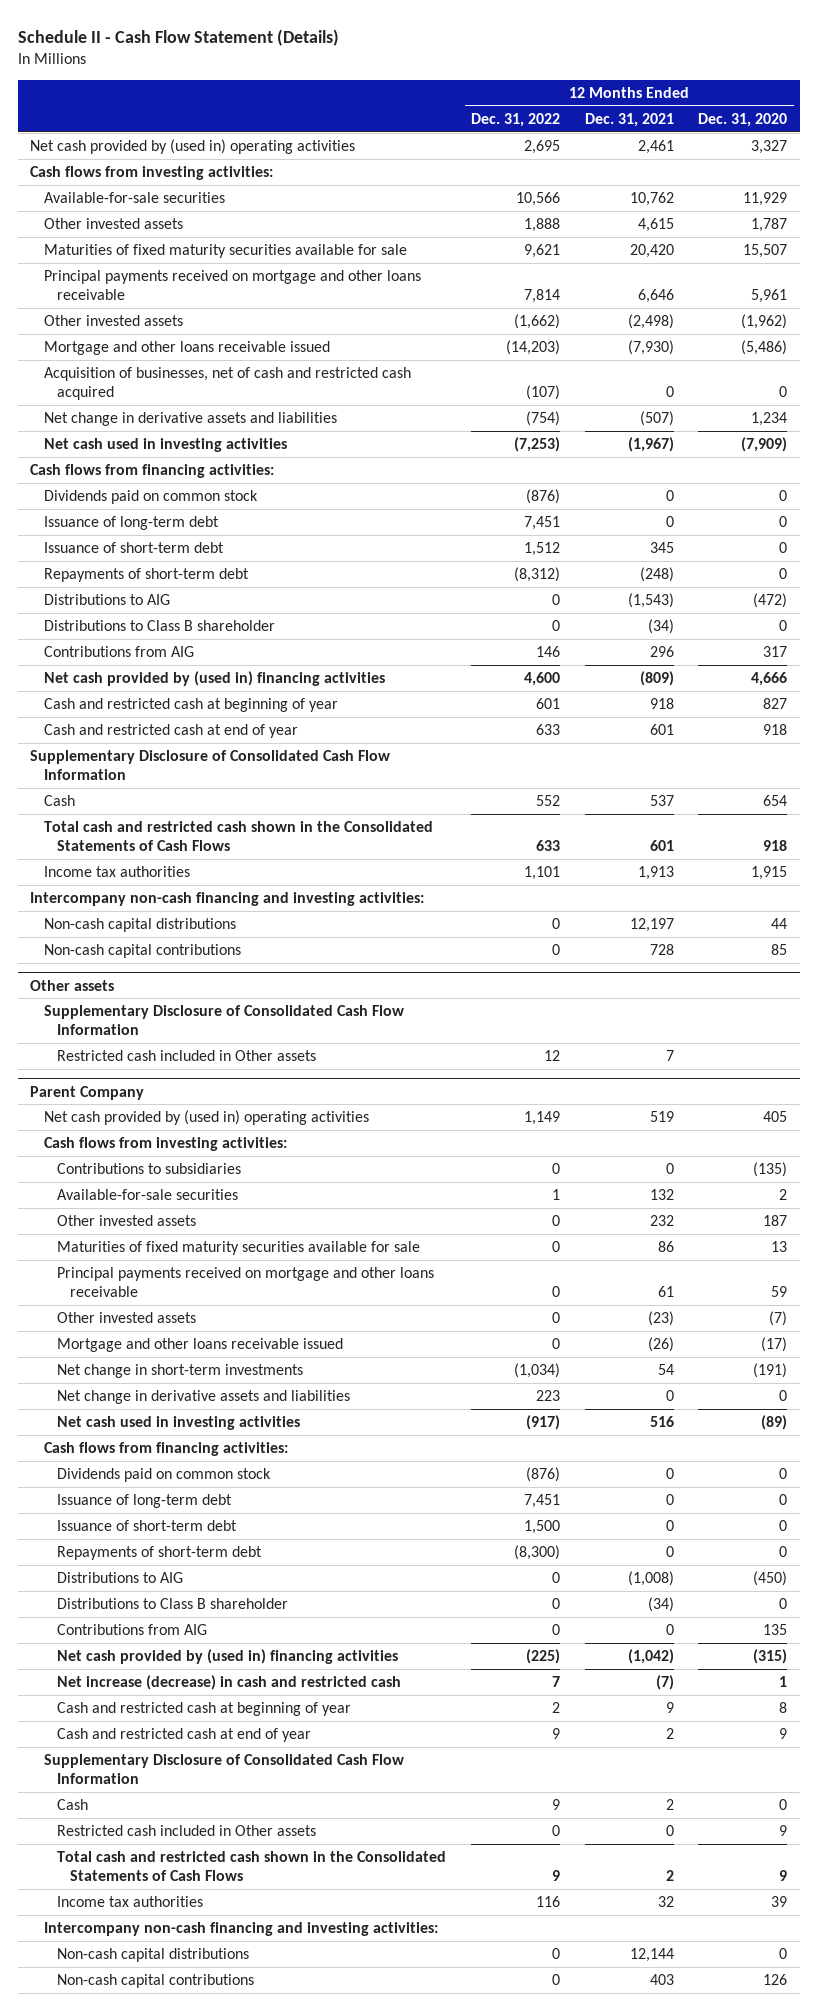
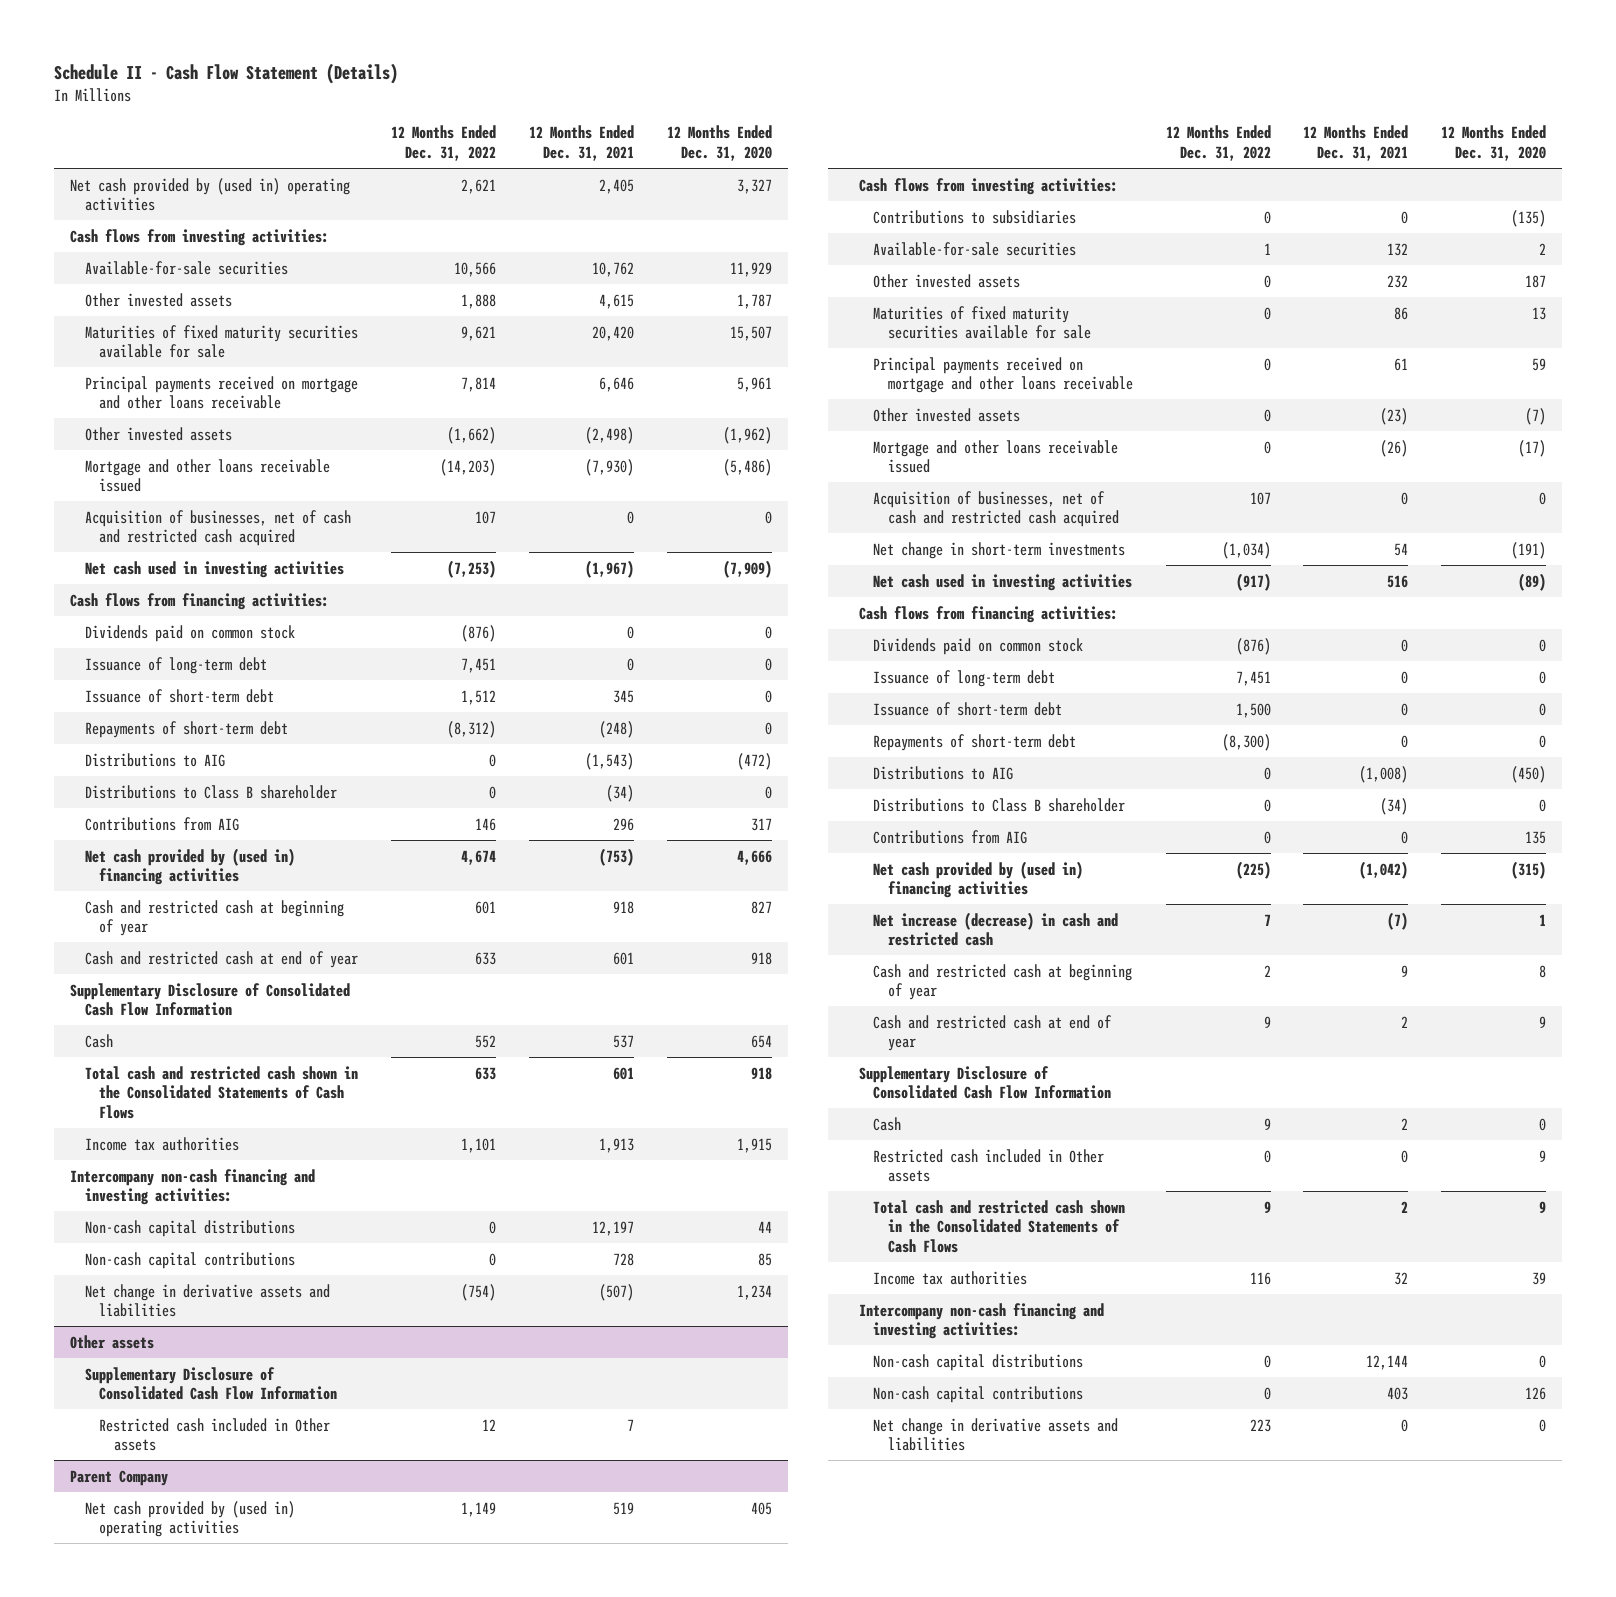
[523,140,560,155] 2,695 -> [461,178,497,194] 2,621
[637,140,674,155] 2,461 -> [598,178,634,194] 2,405
[525,384,560,400] (107) -> [475,510,497,524] 107
[523,672,560,687] 4,600 -> [461,849,497,865] 4,674
[639,671,674,687] (809) -> [598,847,634,866] (753)
[43,412,337,427] Net change in derivative assets and liabilities -> [84,1283,330,1318] Net change in derivative assets and liabilities
none -> [873,490,1119,528] Acquisition of businesses, net of cash and restricted cash acquired
[56,1390,350,1405] Net change in derivative assets and liabilities -> [873,1417,1119,1452] Net change in derivative assets and liabilities

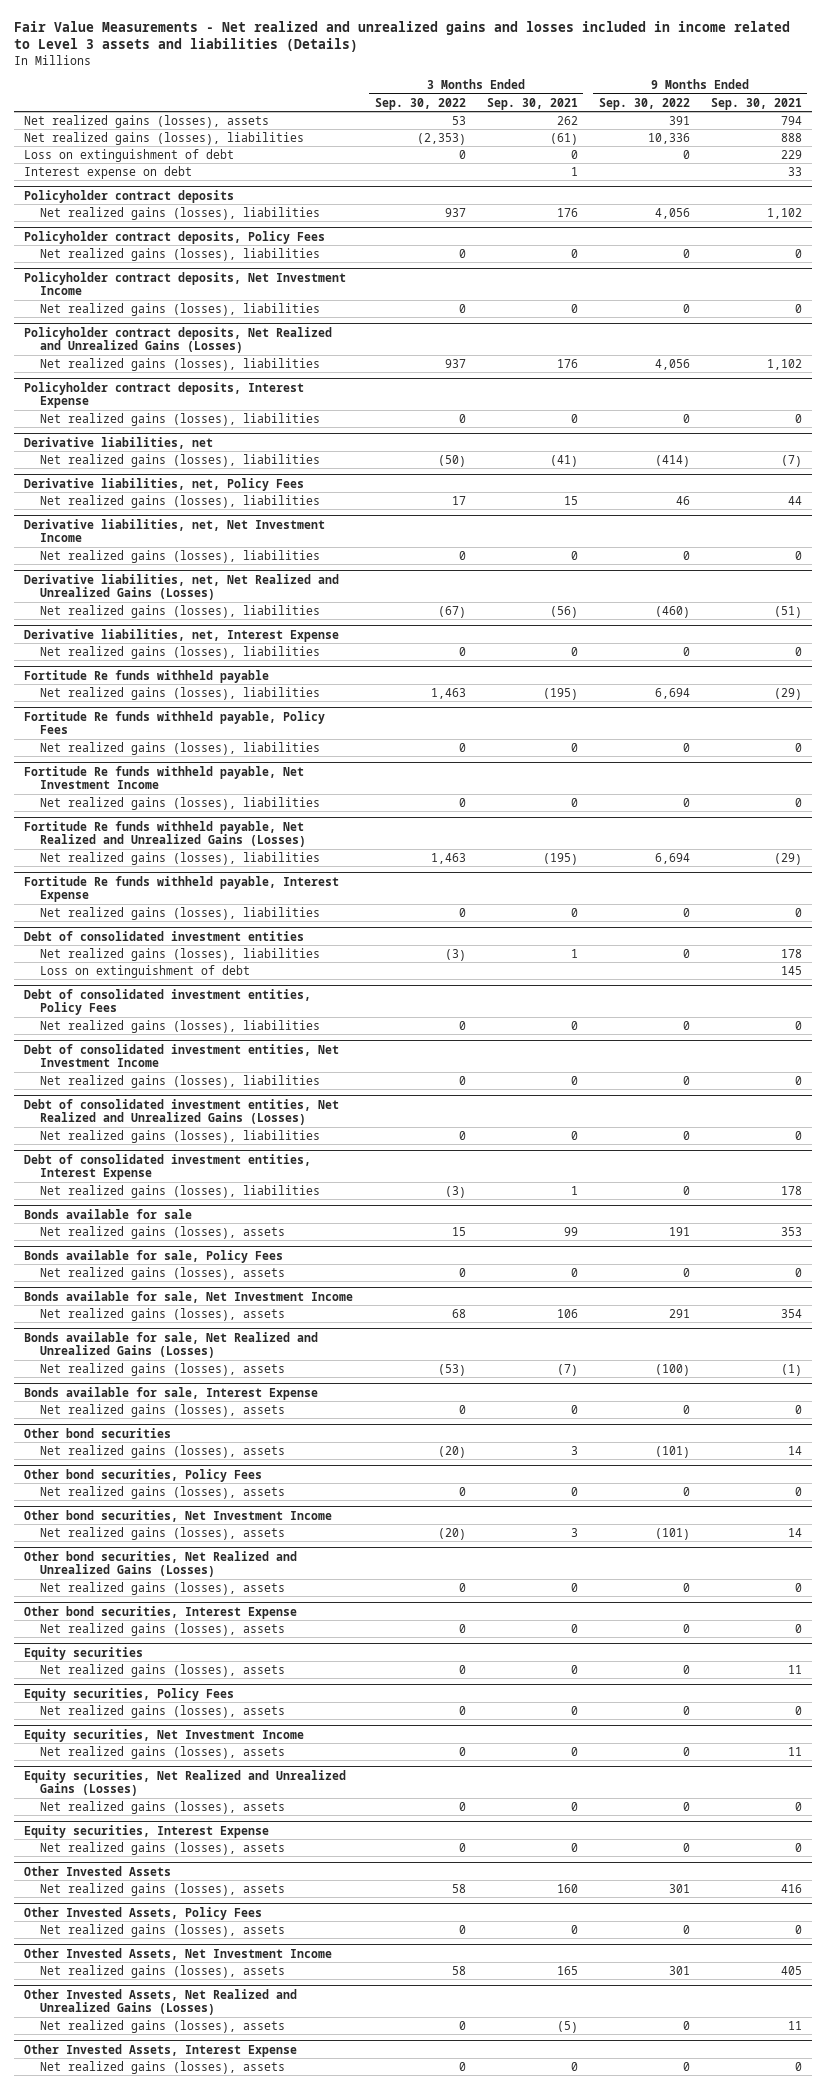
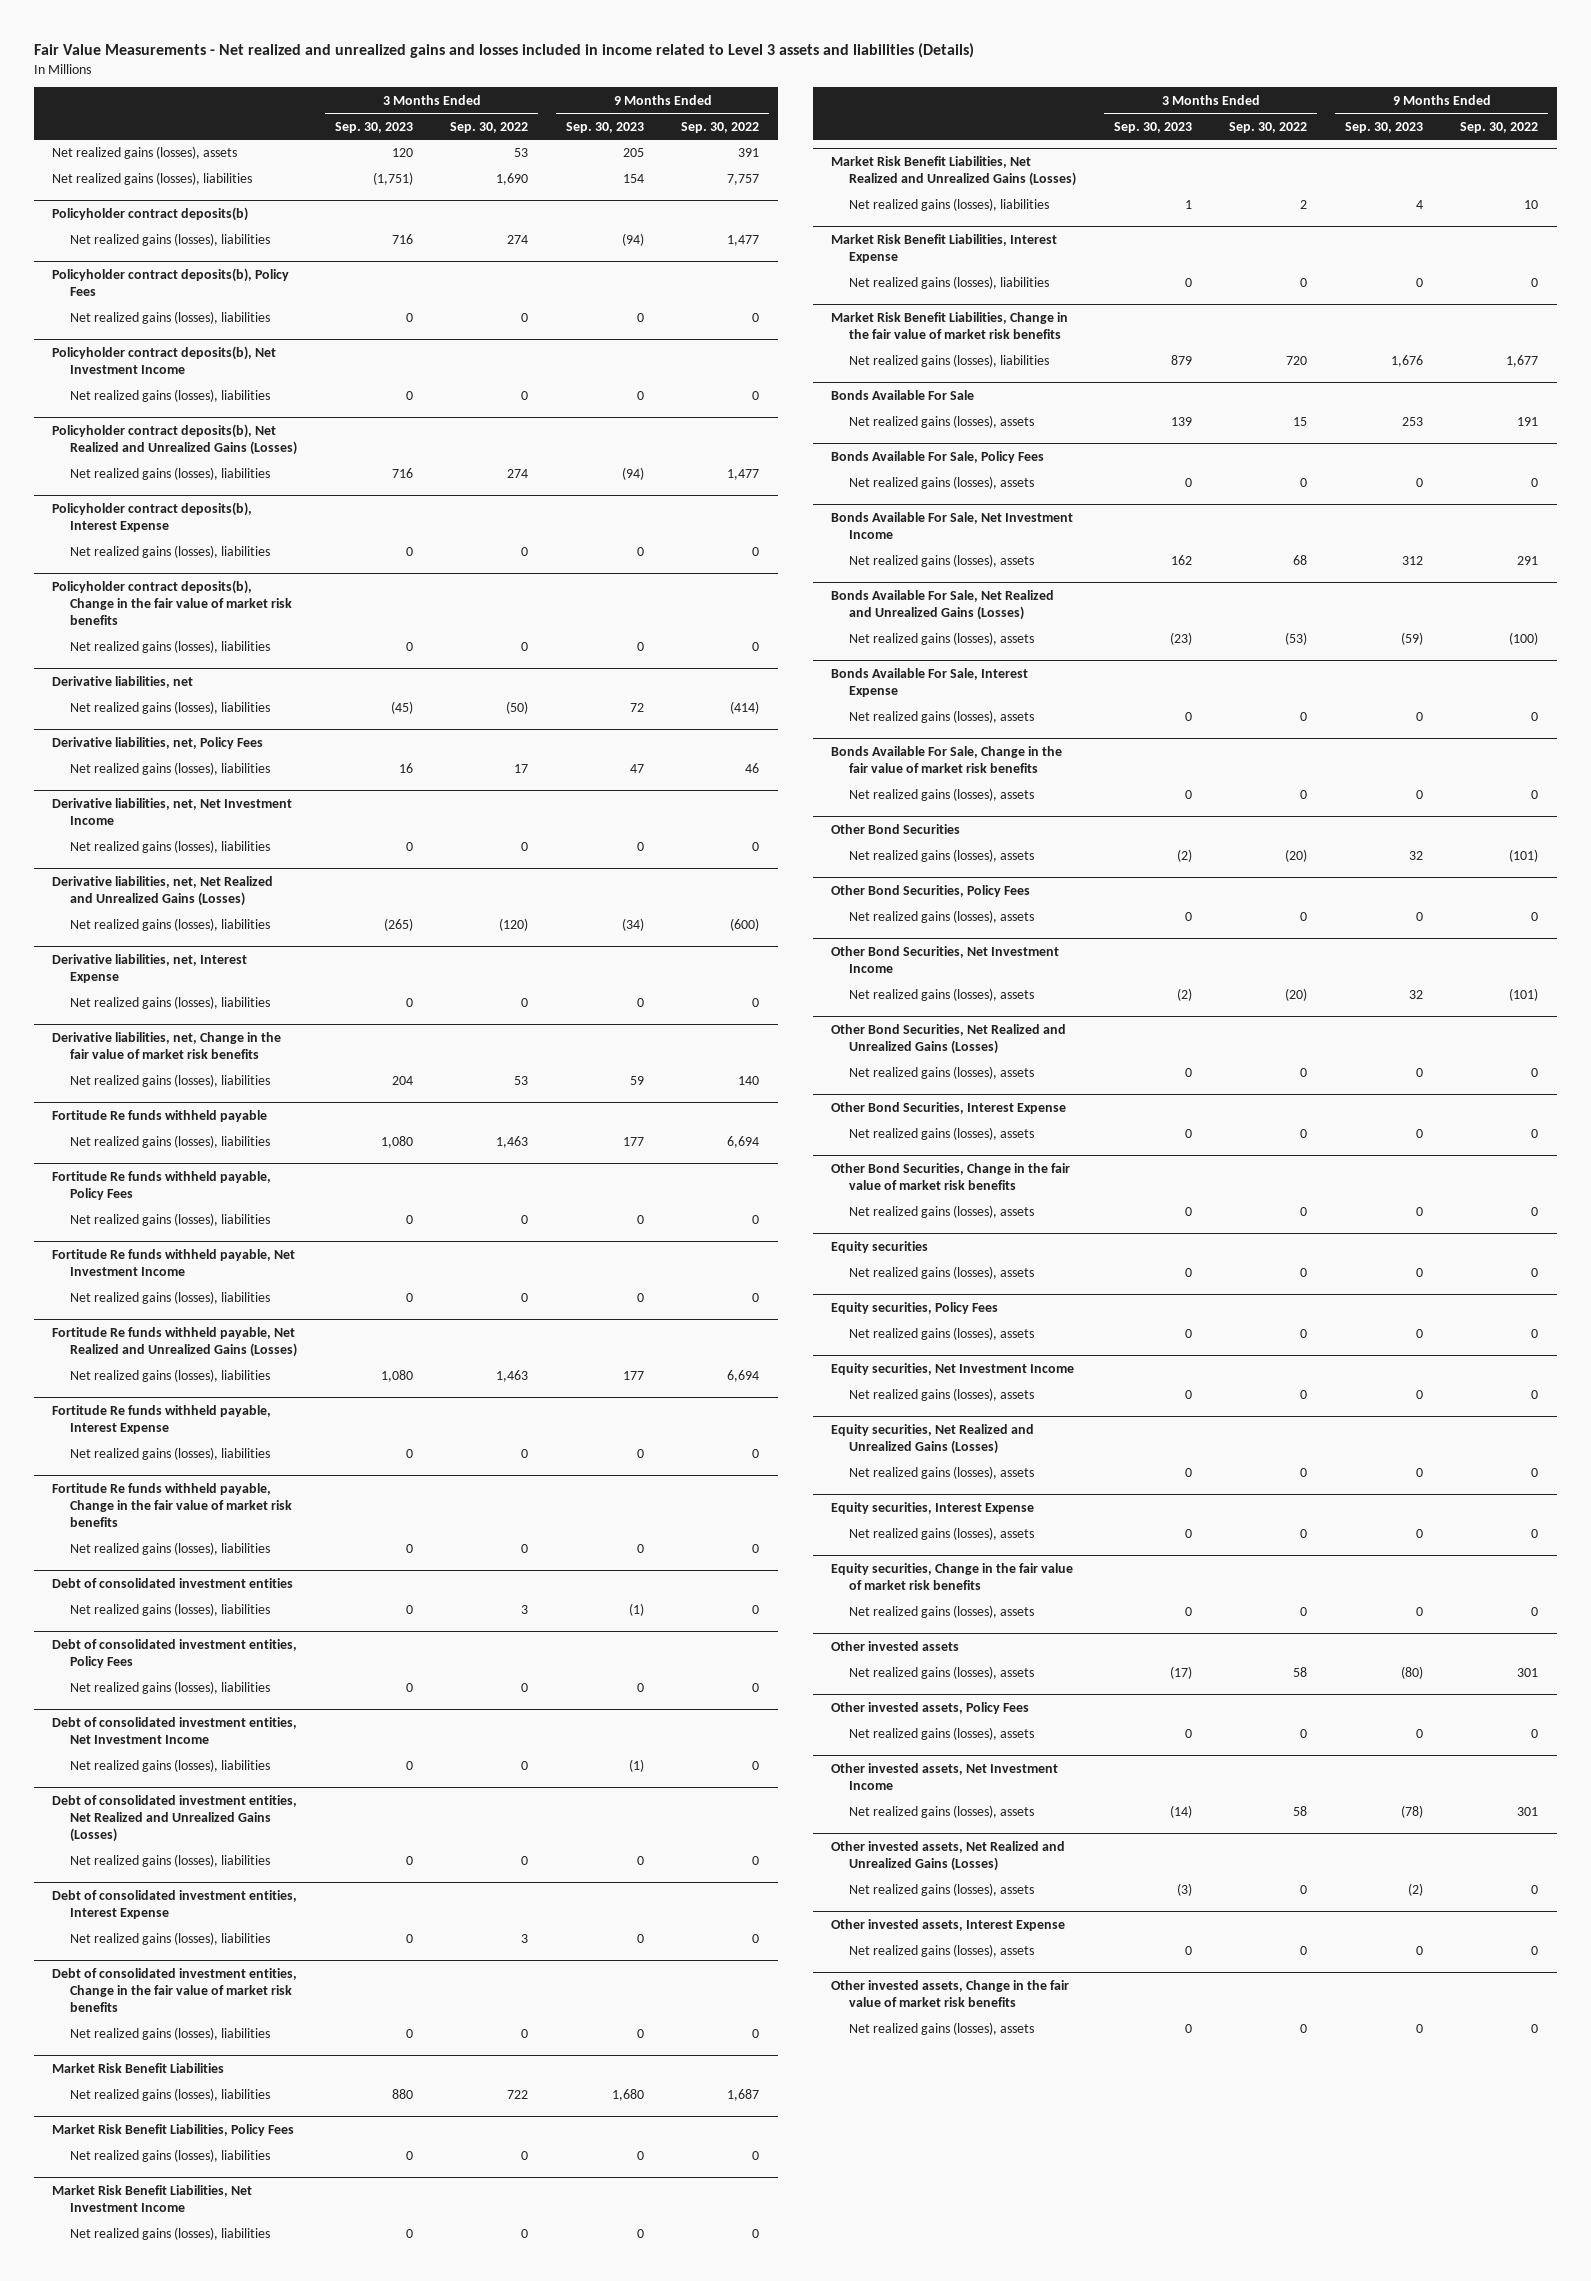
[486,97,578,110] Sep. 30, 2021 -> none
[710,97,802,110] Sep. 30, 2021 -> none
none -> [334,121,413,133] Sep. 30, 2023
none -> [565,121,644,133] Sep. 30, 2023
[24,148,235,162] Loss on extinguishment of debt -> none
[24,165,193,179] Interest expense on debt -> none
[416,132,466,145] (2,353) -> [496,173,529,186] 1,690
[647,132,690,144] 10,336 -> [727,174,760,186] 7,757
[24,189,235,203] Policyholder contract deposits -> [52,207,249,222] Policyholder contract deposits(b)
[444,207,466,217] 937 -> [507,235,529,245] 274
[654,207,690,219] 4,056 -> [727,235,760,247] 1,477
[24,230,326,244] Policyholder contract deposits, Policy Fees -> [52,268,290,297] Policyholder contract deposits(b), Policy Fees
[24,271,347,296] Policyholder contract deposits, Net Investment Income -> [52,346,277,375] Policyholder contract deposits(b), Net Investment Income
[24,326,333,354] Policyholder contract deposits, Net Realized and Unrealized Gains (Losses) -> [52,424,298,456] Policyholder contract deposits(b), Net Realized and Unrealized Gains (Losses)
[444,358,466,368] 937 -> [507,469,529,479] 274
[654,358,690,370] 4,056 -> [727,469,760,481] 1,477
[24,381,305,409] Policyholder contract deposits, Interest Expense -> [52,502,253,533] Policyholder contract deposits(b), Interest Expense
none -> [52,580,293,626] Policyholder contract deposits(b), Change in the fair value of market risk benefits
none -> [70,640,271,654] Net realized gains (losses), liabilities
[437,605,466,618] (67) -> [499,918,529,932] (120)
[654,605,690,618] (460) -> [730,918,760,932] (600)
none -> [52,1032,282,1060] Derivative liabilities, net, Change in the fair value of market risk benefits
none -> [70,1074,271,1088] Net realized gains (losses), liabilities
none -> [52,1483,293,1528] Fortitude Re funds withheld payable, Change in the fair value of market risk benefits
none -> [70,1542,271,1556] Net realized gains (losses), liabilities
[40,964,251,978] Loss on extinguishment of debt -> none
[444,948,466,961] (3) -> [521,1605,529,1615] 3
[444,1185,466,1198] (3) -> [521,1934,529,1944] 3
none -> [52,1968,298,2013] Debt of consolidated investment entities, Change in the fair value of market risk benefits
none -> [70,2027,271,2041] Net realized gains (losses), liabilities
none -> [52,2063,225,2074] Market Risk Benefit Liabilities
none -> [70,2088,271,2102] Net realized gains (losses), liabilities
none -> [52,2124,295,2137] Market Risk Benefit Liabilities, Policy Fees
none -> [70,2149,271,2163] Net realized gains (losses), liabilities
none -> [52,2185,253,2213] Market Risk Benefit Liabilities, Net Investment Income
none -> [70,2227,271,2241] Net realized gains (losses), liabilities
none -> [831,156,1077,187] Market Risk Benefit Liabilities, Net Realized and Unrealized Gains (Losses)
none -> [849,198,1050,212] Net realized gains (losses), liabilities
none -> [831,234,1058,264] Market Risk Benefit Liabilities, Interest Expense
none -> [849,276,1050,290] Net realized gains (losses), liabilities
none -> [831,312,1069,340] Market Risk Benefit Liabilities, Change in the fair value of market risk benefits
none -> [849,354,1050,368] Net realized gains (losses), liabilities
[24,1208,193,1219] Bonds available for sale -> [831,390,975,401] Bonds Available For Sale
[24,1249,284,1263] Bonds available for sale, Policy Fees -> [831,451,1045,464] Bonds Available For Sale, Policy Fees
[24,1290,354,1303] Bonds available for sale, Net Investment Income -> [831,512,1074,540] Bonds Available For Sale, Net Investment Income
[24,1331,319,1359] Bonds available for sale, Net Realized and Unrealized Gains (Losses) -> [831,590,1055,621] Bonds Available For Sale, Net Realized and Unrealized Gains (Losses)
[24,1386,319,1400] Bonds available for sale, Interest Expense -> [831,668,1029,698] Bonds Available For Sale, Interest Expense
none -> [831,746,1063,774] Bonds Available For Sale, Change in the fair value of market risk benefits
none -> [849,788,1035,802] Net realized gains (losses), assets
[24,1427,172,1438] Other bond securities -> [831,824,961,835] Other Bond Securities
[24,1468,263,1482] Other bond securities, Policy Fees -> [831,885,1031,898] Other Bond Securities, Policy Fees
[24,1509,333,1522] Other bond securities, Net Investment Income -> [831,946,1060,974] Other Bond Securities, Net Investment Income
[24,1550,298,1578] Other bond securities, Net Realized and Unrealized Gains (Losses) -> [831,1024,1067,1055] Other Bond Securities, Net Realized and Unrealized Gains (Losses)
[24,1605,298,1619] Other bond securities, Interest Expense -> [831,1102,1067,1115] Other Bond Securities, Interest Expense
none -> [831,1163,1071,1191] Other Bond Securities, Change in the fair value of market risk benefits
none -> [849,1205,1035,1219] Net realized gains (losses), assets
none -> [831,1563,1074,1591] Equity securities, Change in the fair value of market risk benefits
none -> [849,1605,1035,1619] Net realized gains (losses), assets
[24,1865,172,1876] Other Invested Assets -> [831,1641,960,1652] Other invested assets
[24,1906,263,1920] Other Invested Assets, Policy Fees -> [831,1702,1030,1715] Other invested assets, Policy Fees
[24,1947,333,1960] Other Invested Assets, Net Investment Income -> [831,1763,1059,1791] Other invested assets, Net Investment Income
[24,1988,298,2016] Other Invested Assets, Net Realized and Unrealized Gains (Losses) -> [831,1841,1066,1872] Other invested assets, Net Realized and Unrealized Gains (Losses)
[24,2043,298,2057] Other Invested Assets, Interest Expense -> [831,1919,1066,1932] Other invested assets, Interest Expense
none -> [831,1980,1070,2008] Other invested assets, Change in the fair value of market risk benefits
none -> [849,2022,1035,2036] Net realized gains (losses), assets

